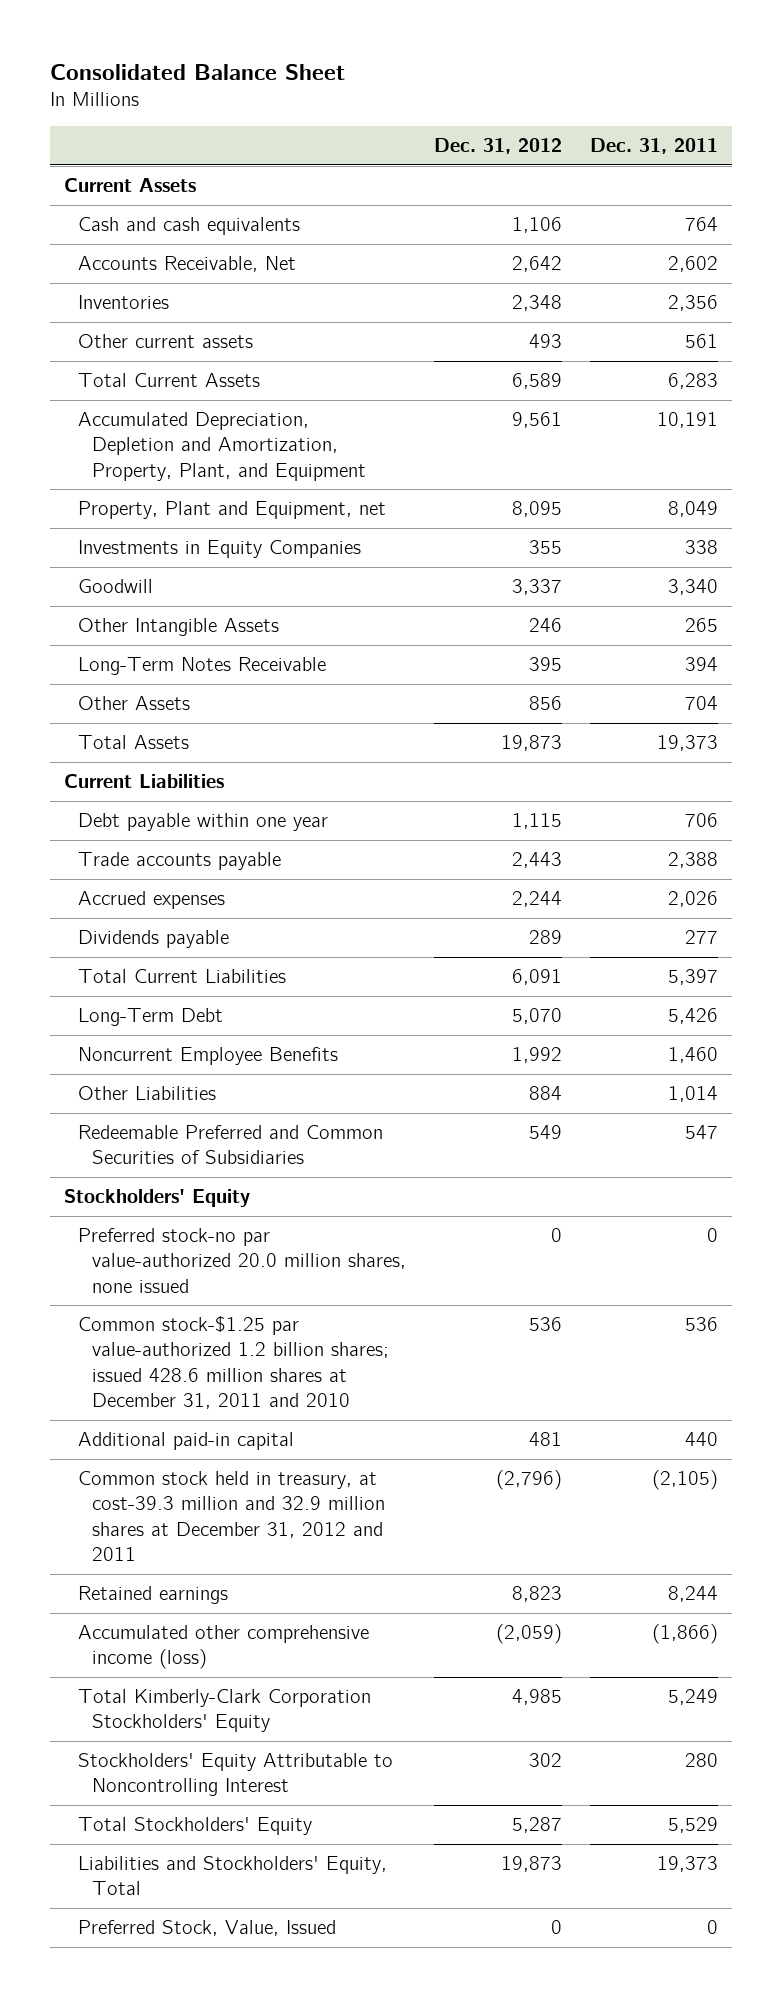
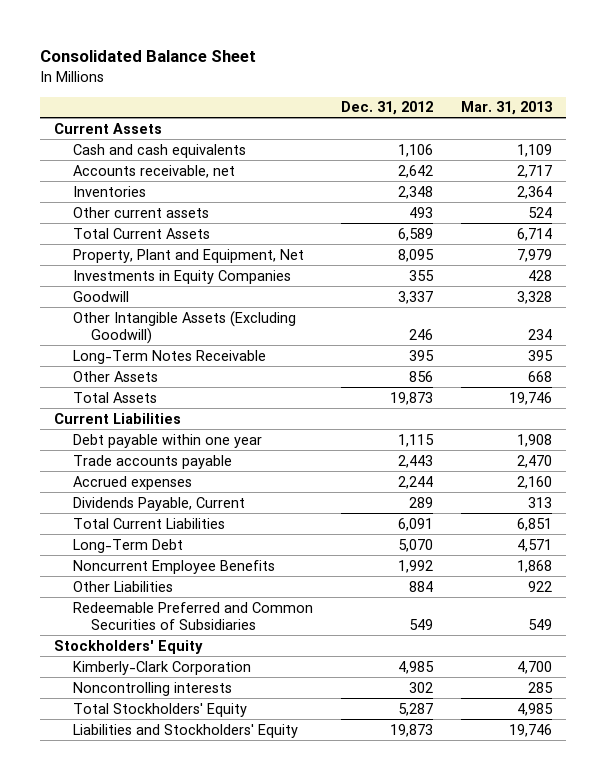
[589,137,718,154] Dec. 31, 2011 -> none
none -> [460,101,552,116] Mar. 31, 2013
[77,256,296,273] Accounts Receivable, Net -> [72,164,235,178] Accounts receivable, net
[77,412,366,481] Accumulated Depreciation, Depletion and Amortization, Property, Plant, and Equipment -> none
[77,501,386,520] Property, Plant and Equipment, net -> [72,248,304,263] Property, Plant and Equipment, Net
[77,618,279,637] Other Intangible Assets -> [72,310,296,344] Other Intangible Assets (Excluding Goodwill)
[77,930,229,949] Dividends payable -> [72,496,245,511] Dividends Payable, Current
[77,1228,406,1293] Preferred stock-no par value-authorized 20.0 million shares, none issued -> none
[77,1316,389,1409] Common stock-$1.25 par value-authorized 1.2 billion shares; issued 428.6 million shares at December 31, 2011 and 2010 -> none
[77,1432,294,1451] Additional paid-in capital -> none
[77,1471,385,1561] Common stock held in treasury, at cost-39.3 million and 32.9 million shares at December 31, 2012 and 2011 -> none
[77,1586,228,1605] Retained earnings -> none
[77,1625,369,1670] Accumulated other comprehensive income (loss) -> none
[77,1689,371,1733] Total Kimberly-Clark Corporation Stockholders' Equity -> [72,660,251,675] Kimberly-Clark Corporation
[77,1753,393,1797] Stockholders' Equity Attributable to Noncontrolling Interest -> [72,681,232,696] Noncontrolling interests
[77,1920,336,1937] Preferred Stock, Value, Issued -> none
[77,1856,387,1896] Liabilities and Stockholders' Equity, Total -> [72,723,298,738] Liabilities and Stockholders' Equity

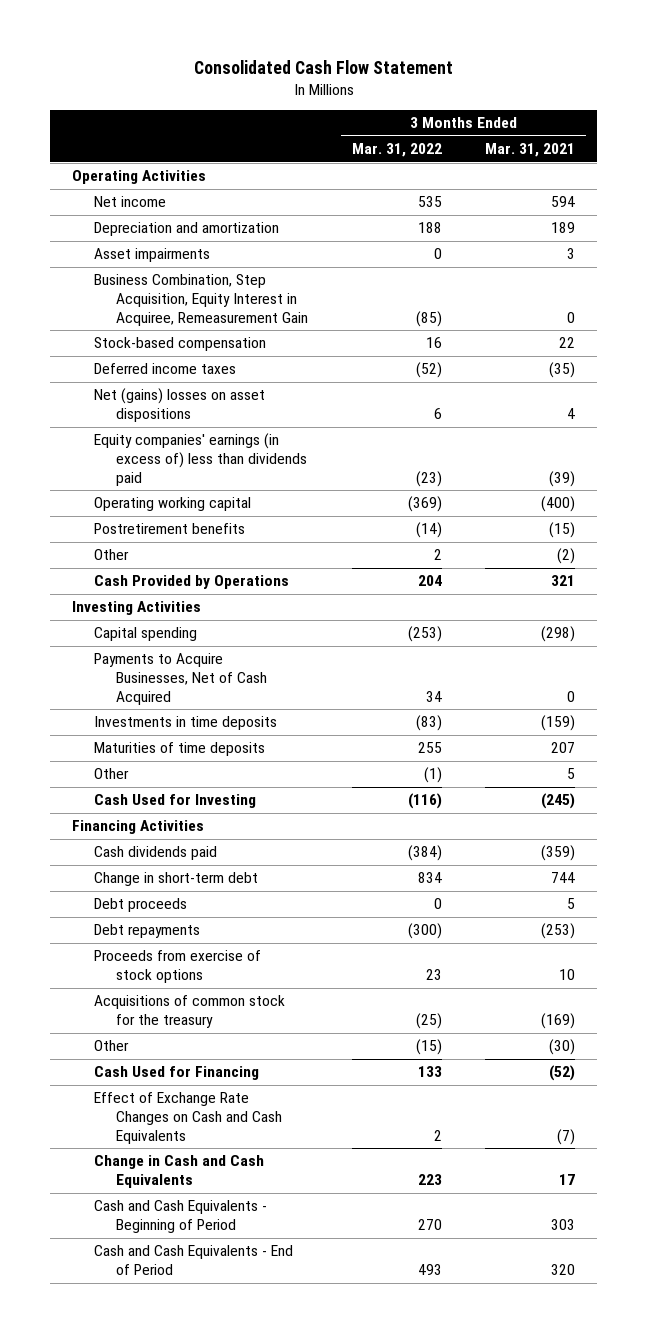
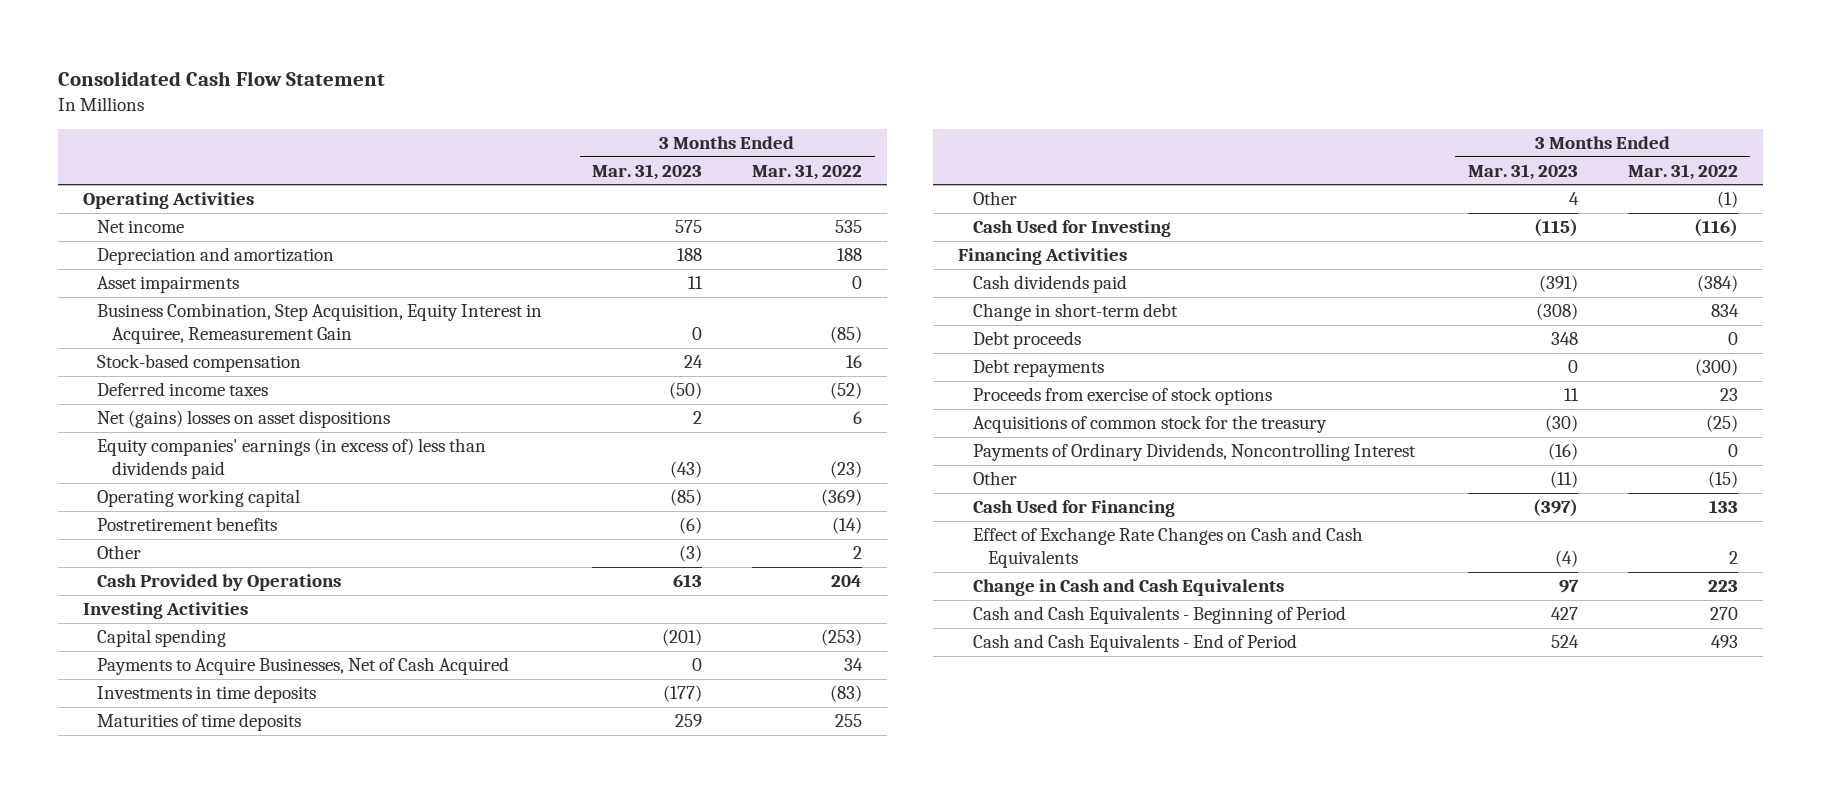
[485,143,576,158] Mar. 31, 2021 -> none
none -> [592,163,703,180] Mar. 31, 2023
none -> [972,443,1416,462] Payments of Ordinary Dividends, Noncontrolling Interest

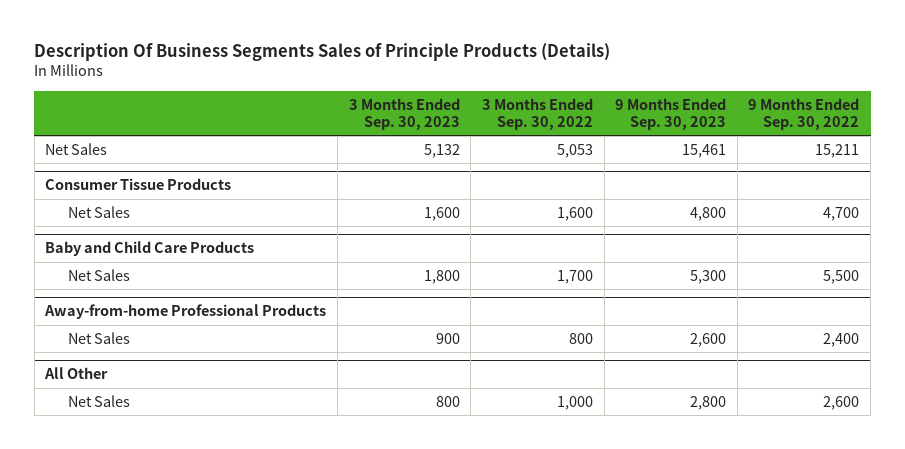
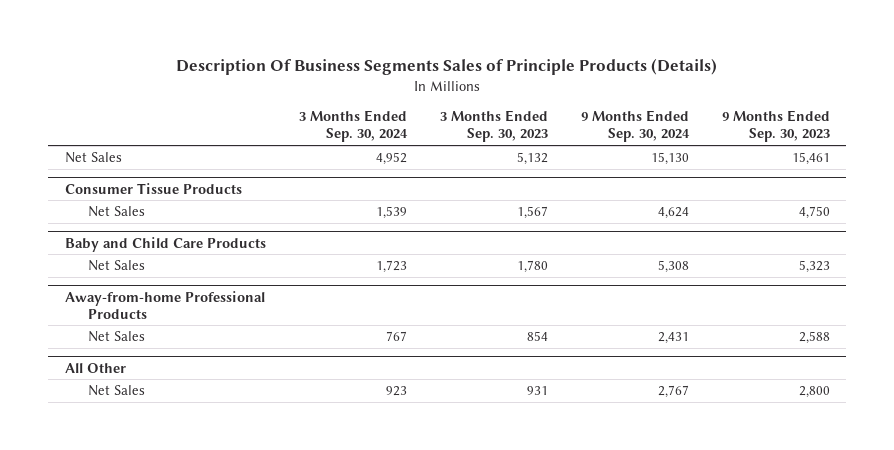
[481,97,593,131] 3 Months Ended Sep. 30, 2022 -> none
[748,97,860,131] 9 Months Ended Sep. 30, 2022 -> none
none -> [298,110,408,143] 3 Months Ended Sep. 30, 2024
none -> [580,110,690,143] 9 Months Ended Sep. 30, 2024
[423,206,460,221] 1,600 -> [516,206,548,220] 1,567
[690,206,727,221] 4,800 -> [798,206,830,220] 4,750
[423,269,460,284] 1,800 -> [516,260,548,274] 1,780
[690,269,727,284] 5,300 -> [798,260,830,274] 5,323
[435,332,460,344] 900 -> [526,331,548,342] 854
[690,332,727,347] 2,600 -> [798,331,830,345] 2,588
[435,395,460,407] 800 -> [526,386,548,396] 931

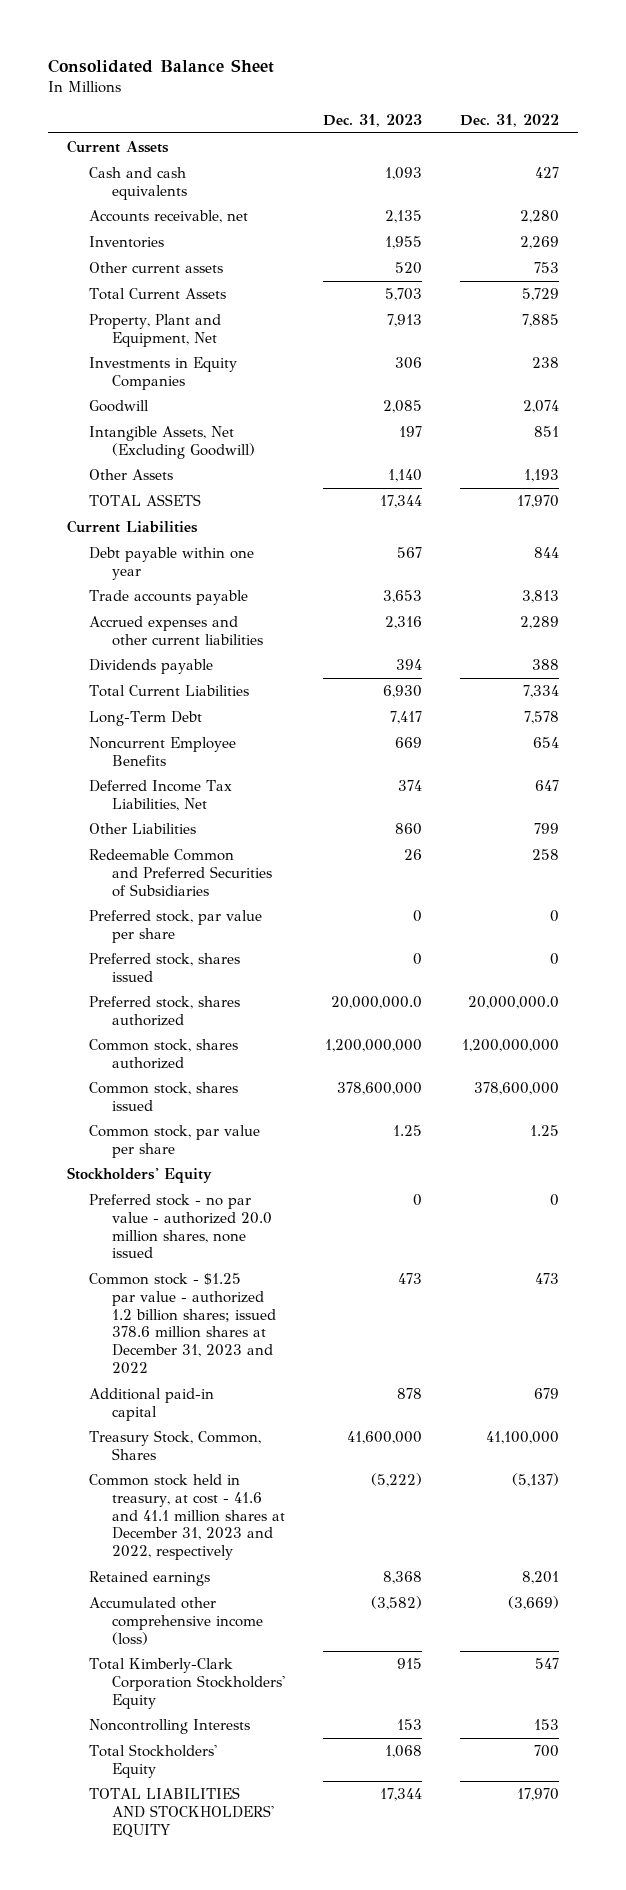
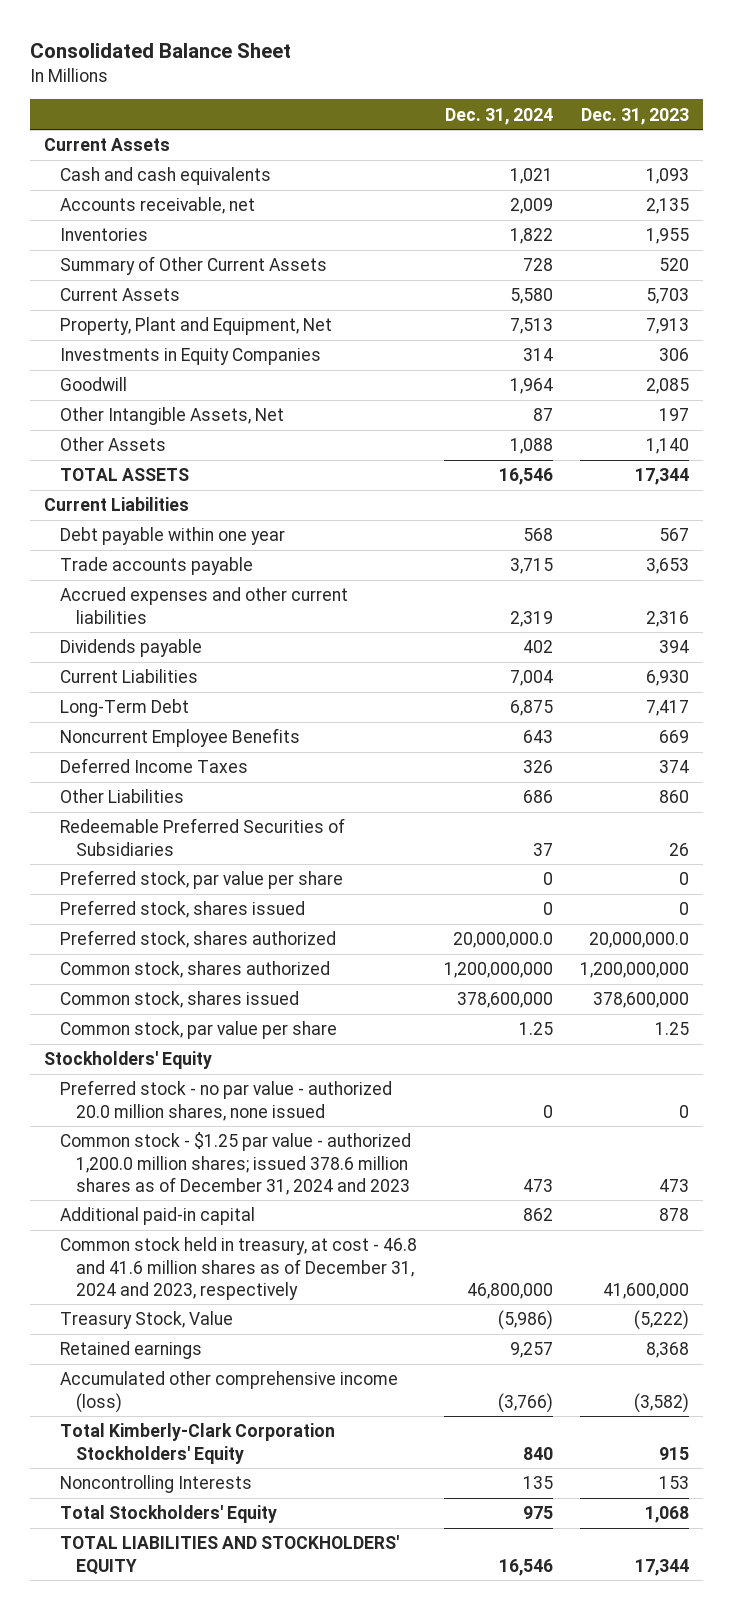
[460,114,560,128] Dec. 31, 2022 -> none
none -> [445,107,554,125] Dec. 31, 2024
[89,262,224,274] Other current assets -> [60,256,328,276] Summary of Other Current Assets
[89,288,227,301] Total Current Assets -> [60,288,181,302] Current Assets
[89,426,255,459] Intangible Assets, Net (Excluding Goodwill) -> [60,407,285,426] Other Intangible Assets, Net
[89,685,250,698] Total Current Liabilities -> [60,669,199,684] Current Liabilities
[89,780,233,811] Deferred Income Tax Liabilities, Net -> [60,758,249,774] Deferred Income Taxes
[89,849,272,897] Redeemable Common and Preferred Securities of Subsidiaries -> [60,818,346,856] Redeemable Preferred Securities of Subsidiaries
[89,1273,276,1375] Common stock - $1.25 par value - authorized 1.2 billion shares; issued 378.6 million shares at December 31, 2023 and 2022 -> [60,1132,412,1195] Common stock - $1.25 par value - authorized 1,200.0 million shares; issued 378.6 million shares as of December 31, 2024 and 2023
[89,1430,262,1460] Treasury Stock, Common, Shares -> [60,1237,418,1300] Common stock held in treasury, at cost - 46.8 and 41.6 million shares as of December 31, 2024 and 2023, respectively
[89,1474,285,1561] Common stock held in treasury, at cost - 41.6 and 41.1 million shares at December 31, 2023 and 2022, respectively -> [60,1311,234,1330] Treasury Stock, Value

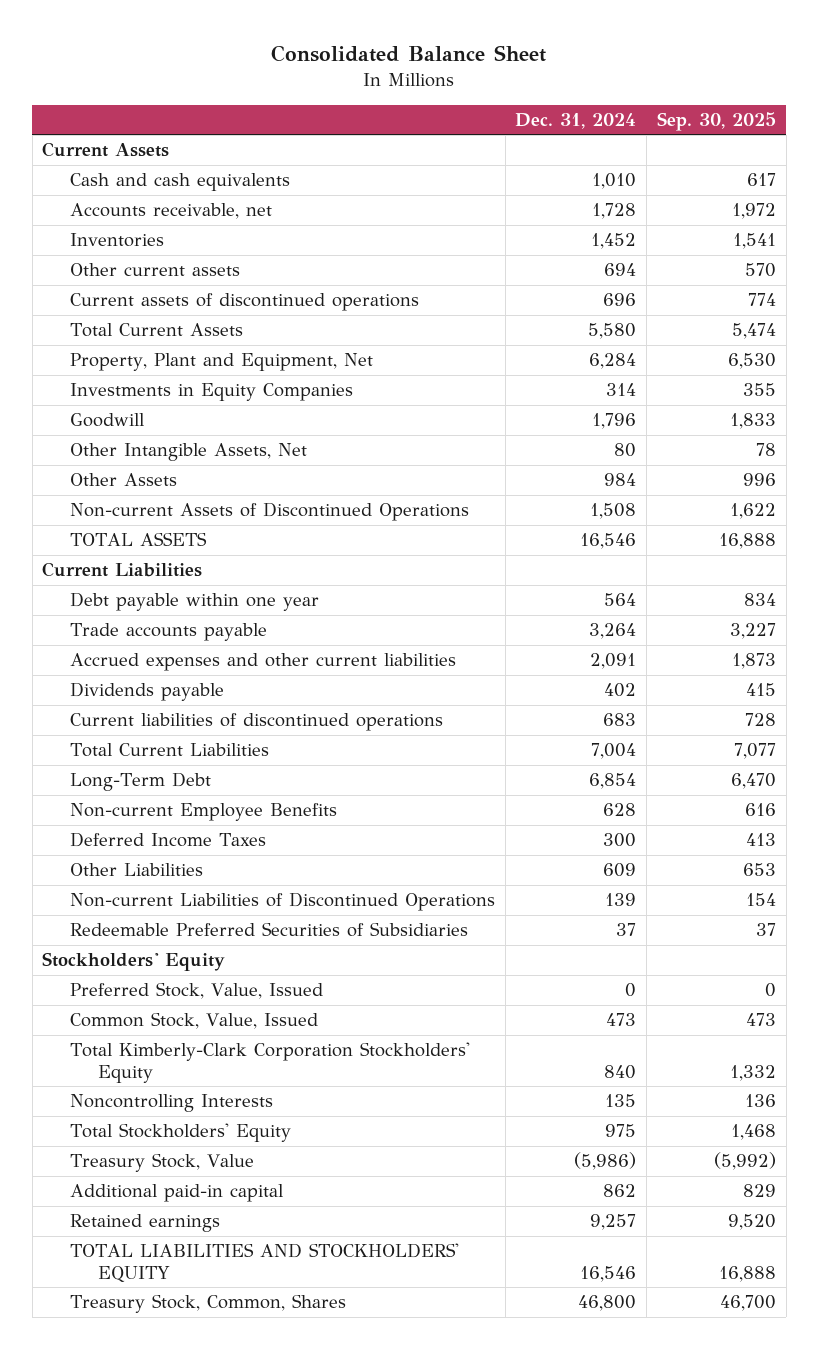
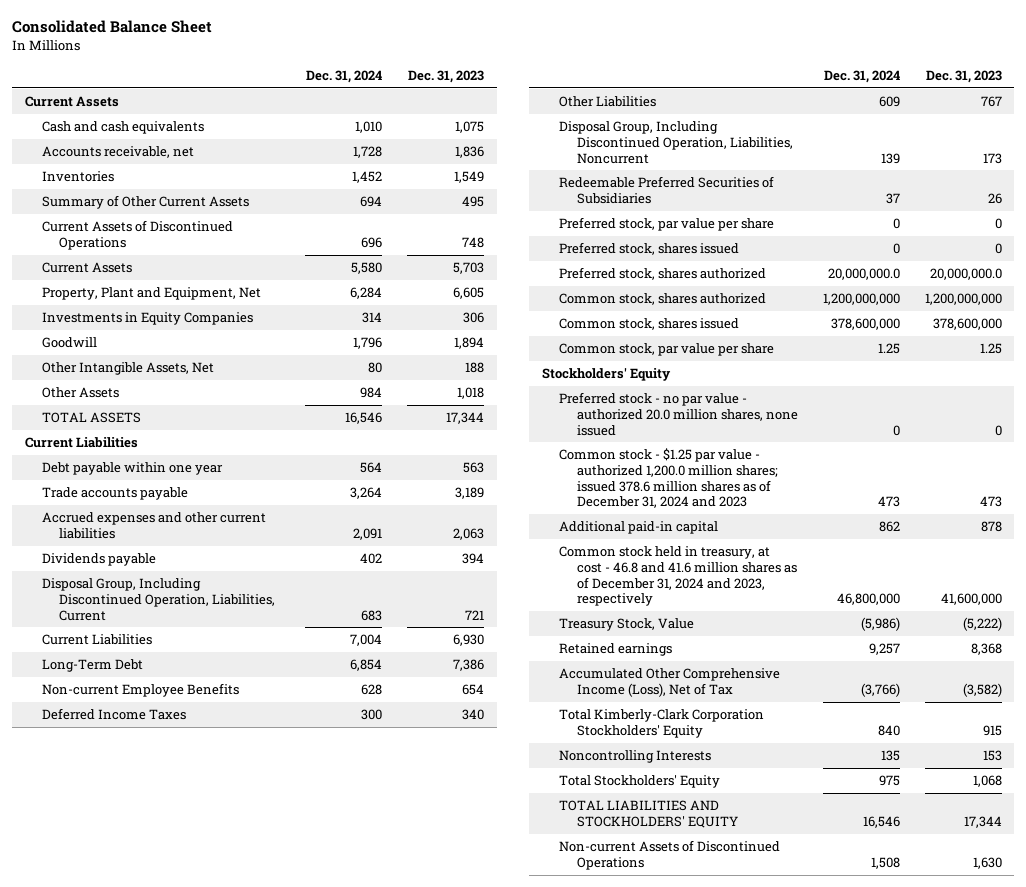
[656,112,776,132] Sep. 30, 2025 -> none
none -> [408,70,485,84] Dec. 31, 2023
[70,263,241,277] Other current assets -> [41,195,249,210] Summary of Other Current Assets
[70,293,420,312] Current assets of discontinued operations -> [41,220,233,250] Current Assets of Discontinued Operations
[70,323,244,338] Total Current Assets -> [41,262,132,274] Current Assets
[70,713,444,732] Current liabilities of discontinued operations -> [41,578,276,621] Disposal Group, Including Discontinued Operation, Liabilities, Current
[70,743,270,758] Total Current Liabilities -> [41,634,152,646] Current Liabilities
[70,892,496,912] Non-current Liabilities of Discontinued Operations -> [559,121,793,164] Disposal Group, Including Discontinued Operation, Liabilities, Noncurrent
none -> [559,217,775,232] Preferred stock, par value per share
none -> [559,242,740,256] Preferred stock, shares issued
none -> [559,267,767,281] Preferred stock, shares authorized
none -> [559,293,767,306] Common stock, shares authorized
none -> [559,318,740,331] Common stock, shares issued
none -> [559,343,775,357] Common stock, par value per share
[70,982,324,1000] Preferred Stock, Value, Issued -> [559,392,798,436] Preferred stock - no par value - authorized 20.0 million shares, none issued
[70,1012,319,1030] Common Stock, Value, Issued -> [559,448,778,509] Common stock - $1.25 par value - authorized 1,200.0 million shares; issued 378.6 million shares as of December 31, 2024 and 2023
[70,1184,285,1203] Additional paid-in capital -> [559,521,719,535] Additional paid-in capital
none -> [559,546,797,607] Common stock held in treasury, at cost - 46.8 and 41.6 million shares as of December 31, 2024 and 2023, respectively
[70,1153,255,1173] Treasury Stock, Value -> [559,618,695,632] Treasury Stock, Value
[70,1214,221,1233] Retained earnings -> [559,643,673,657] Retained earnings
none -> [559,668,781,697] Accumulated Other Comprehensive Income (Loss), Net of Tax
[70,1294,347,1314] Treasury Stock, Common, Shares -> none
[70,502,470,522] Non-current Assets of Discontinued Operations -> [559,840,781,870] Non-current Assets of Discontinued Operations

